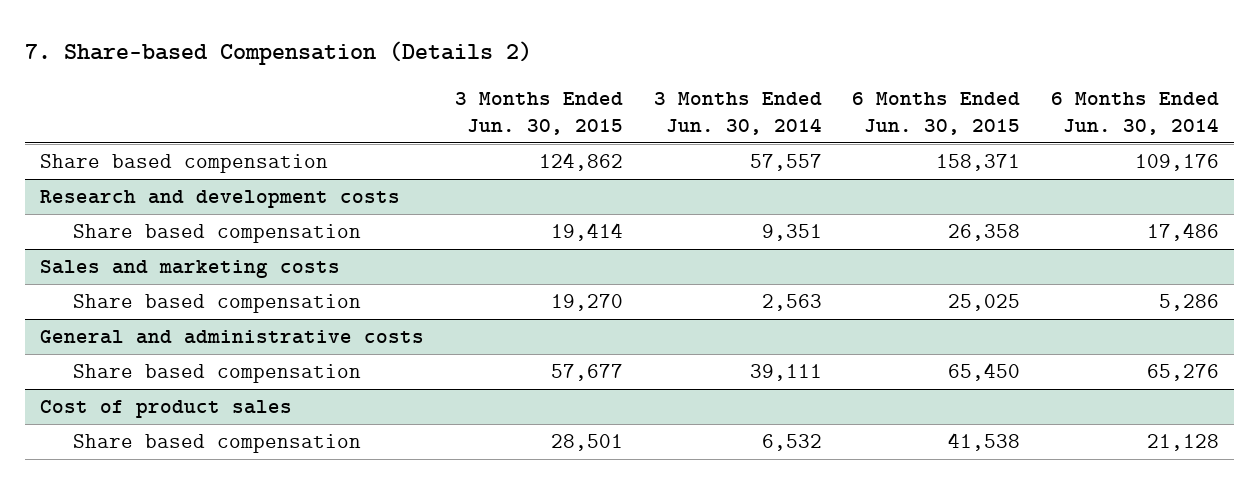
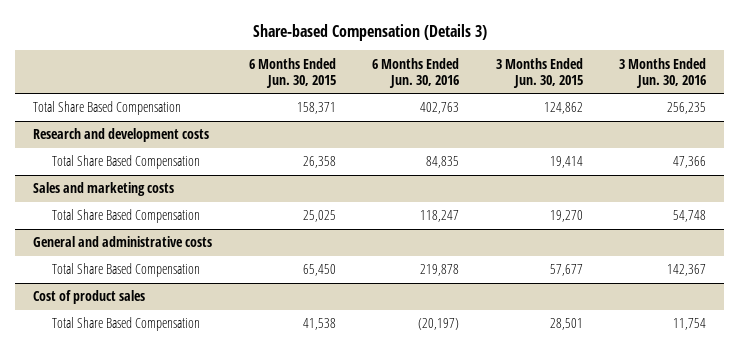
[24,40,532,65] 7. Share-based Compensation (Details 2) -> [252,23,487,41] Share-based Compensation (Details 3)
[653,91,822,135] 3 Months Ended Jun. 30, 2014 -> none
[1051,91,1220,135] 6 Months Ended Jun. 30, 2014 -> none
none -> [372,57,460,88] 6 Months Ended Jun. 30, 2016
none -> [618,57,706,88] 3 Months Ended Jun. 30, 2016
[39,154,328,174] Share based compensation -> [33,101,182,116] Total Share Based Compensation
[73,224,362,244] Share based compensation -> [52,155,201,170] Total Share Based Compensation
[73,294,362,314] Share based compensation -> [52,209,201,224] Total Share Based Compensation
[73,364,362,384] Share based compensation -> [52,263,201,278] Total Share Based Compensation
[73,434,362,454] Share based compensation -> [52,317,201,332] Total Share Based Compensation

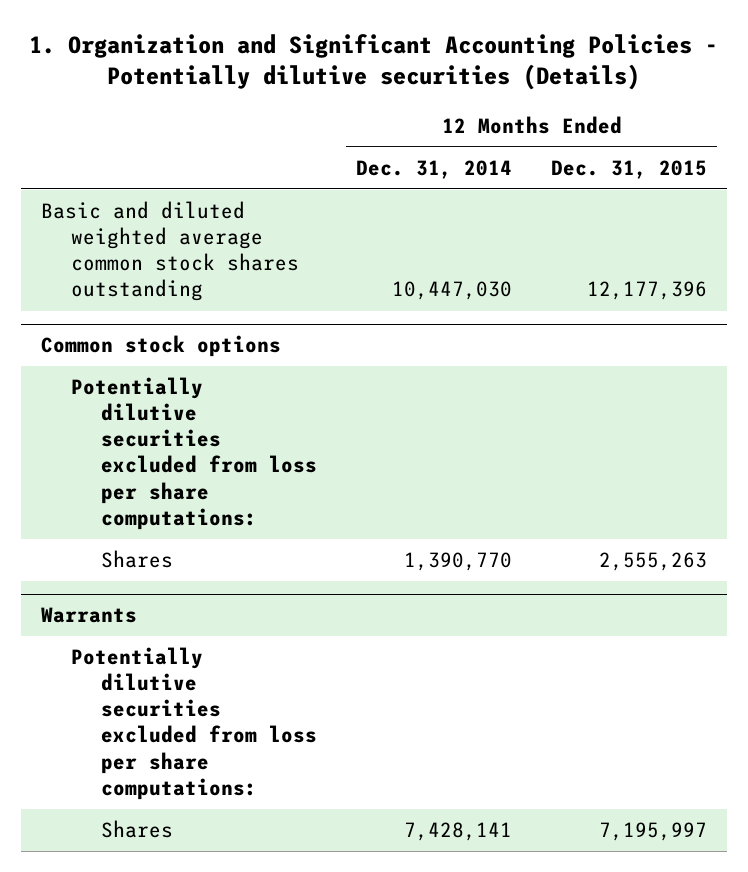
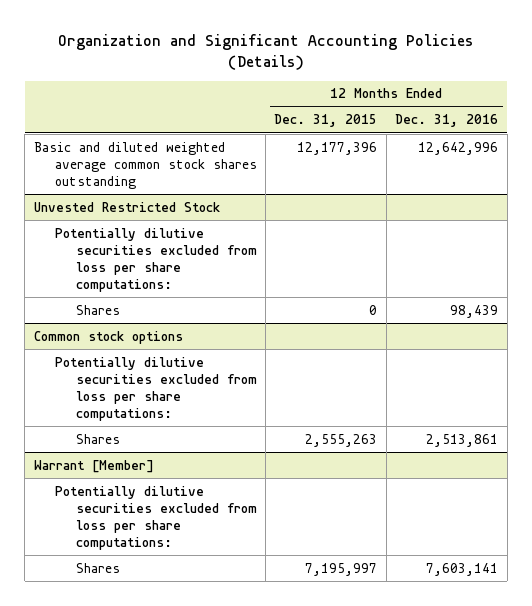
[29,33,719,91] 1. Organization and Significant Accounting Policies - Potentially dilutive securities (Details) -> [57,33,473,70] Organization and Significant Accounting Policies (Details)
[356,159,513,179] Dec. 31, 2014 -> none
none -> [395,114,499,128] Dec. 31, 2016
none -> [33,201,220,212] Unvested Restricted Stock
none -> [54,227,257,293] Potentially dilutive securities excluded from loss per share computations:
none -> [75,304,120,315] Shares
[40,607,137,624] Warrants -> [33,459,154,473] Warrant [Member]

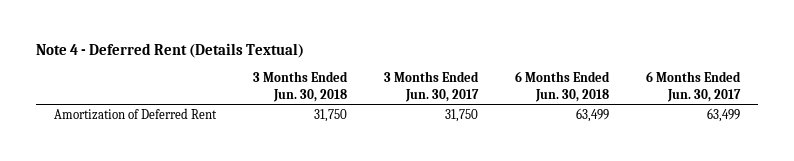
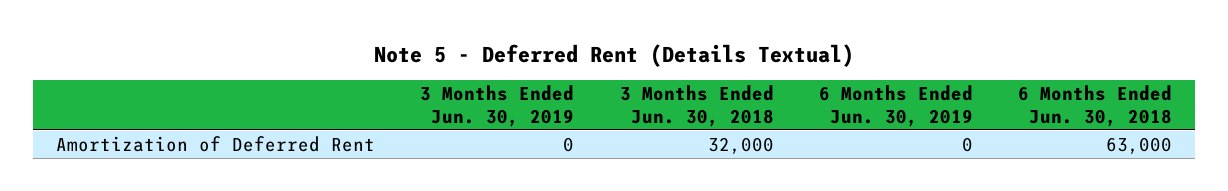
[35,43,304,59] Note 4 - Deferred Rent (Details Textual) -> [374,43,855,67] Note 5 - Deferred Rent (Details Textual)
[383,71,479,102] 3 Months Ended Jun. 30, 2017 -> none
[645,71,741,102] 6 Months Ended Jun. 30, 2017 -> none
none -> [420,85,575,127] 3 Months Ended Jun. 30, 2019
none -> [819,85,974,127] 6 Months Ended Jun. 30, 2019
[314,109,348,123] 31,750 -> [707,136,774,154] 32,000
[575,108,609,123] 63,499 -> [1106,136,1173,154] 63,000

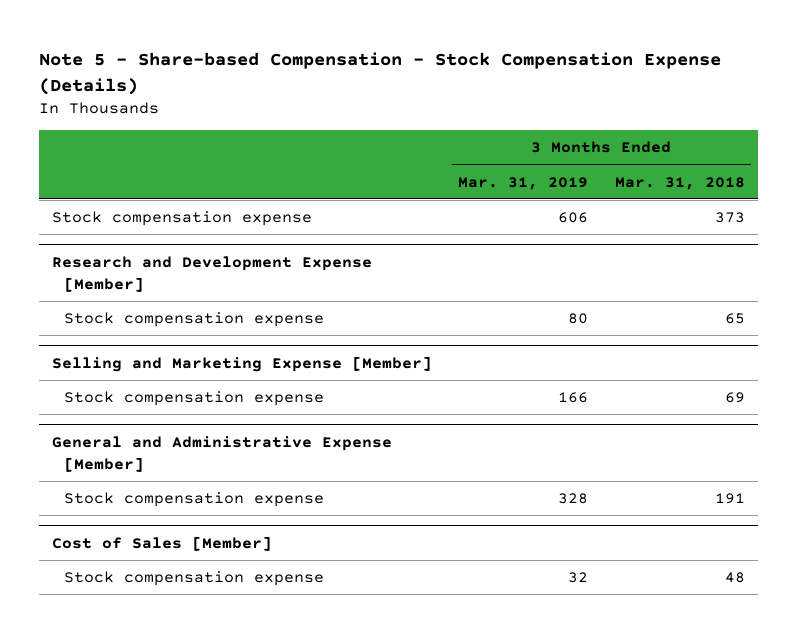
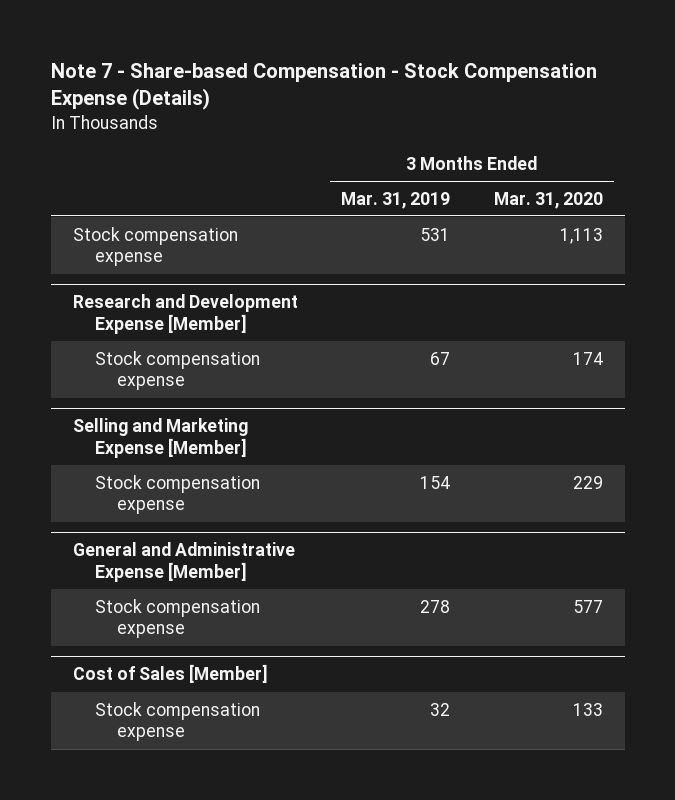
[38,51,721,95] Note 5 - Share-based Compensation - Stock Compensation Expense (Details) -> [50,62,597,111] Note 7 - Share-based Compensation - Stock Compensation Expense (Details)
[614,176,745,190] Mar. 31, 2018 -> none
none -> [493,191,603,209] Mar. 31, 2020
[558,212,589,224] 606 -> [420,227,451,241] 531
[568,313,589,325] 80 -> [430,351,451,365] 67
[558,392,589,404] 166 -> [420,475,451,489] 154
[558,493,589,505] 328 -> [420,599,451,613] 278

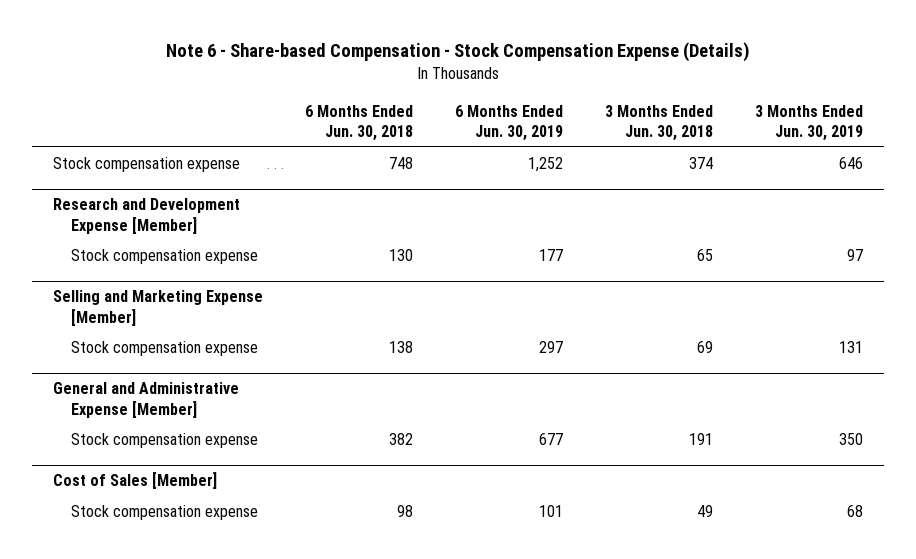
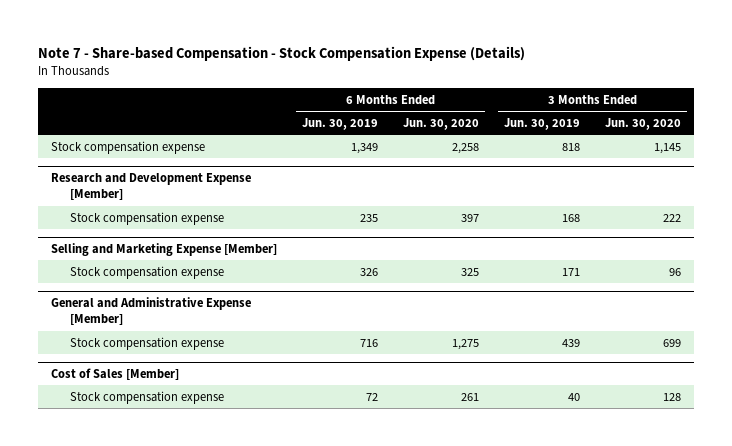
[166,42,751,63] Note 6 - Share-based Compensation - Stock Compensation Expense (Details) -> [38,46,526,62] Note 7 - Share-based Compensation - Stock Compensation Expense (Details)
[305,104,414,142] 6 Months Ended Jun. 30, 2018 -> none
[605,104,714,142] 3 Months Ended Jun. 30, 2018 -> none
none -> [403,117,480,130] Jun. 30, 2020
none -> [605,117,682,130] Jun. 30, 2020
[528,157,564,173] 1,252 -> [350,142,378,154] 1,349
[838,157,863,170] 646 -> [562,142,581,151] 818
[539,249,564,262] 177 -> [359,213,378,222] 235
[846,249,863,262] 97 -> [562,213,581,222] 168
[539,341,564,354] 297 -> [359,267,378,276] 326
[838,341,863,354] 131 -> [562,267,581,276] 171
[539,433,564,446] 677 -> [359,338,378,347] 716
[838,433,863,446] 350 -> [562,338,581,347] 439
[539,505,564,518] 101 -> [365,392,378,401] 72
[846,505,863,518] 68 -> [568,392,581,401] 40

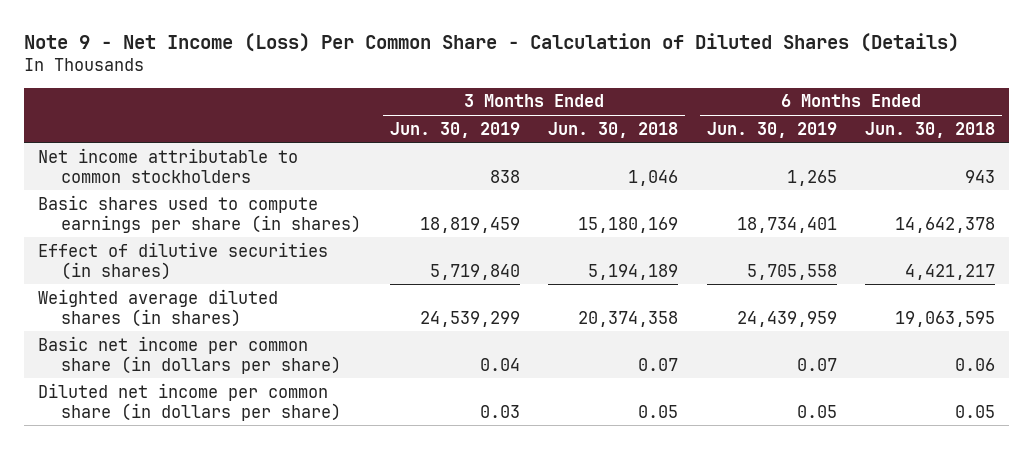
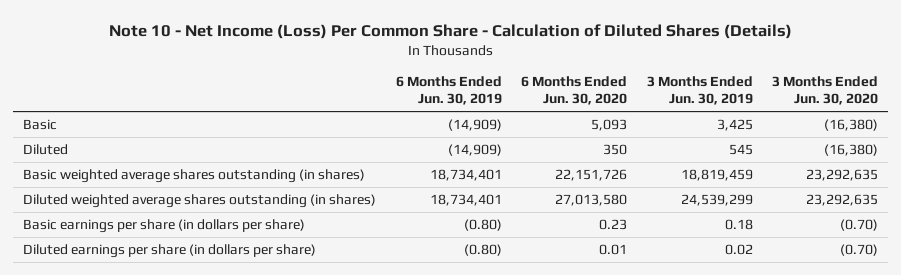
[23,33,959,53] Note 9 - Net Income (Loss) Per Common Share - Calculation of Diluted Shares (Details) -> [108,23,792,39] Note 10 - Net Income (Loss) Per Common Share - Calculation of Diluted Shares (Details)
[548,121,679,138] Jun. 30, 2018 -> none
[865,121,996,138] Jun. 30, 2018 -> none
none -> [521,75,628,106] 6 Months Ended Jun. 30, 2020
none -> [772,75,879,106] 3 Months Ended Jun. 30, 2020
[38,147,299,183] Net income attributable to common stockholders -> none
[38,241,329,280] Effect of dilutive securities (in shares) -> none
none -> [23,118,58,130] Basic
none -> [23,143,69,155] Diluted
[38,194,362,233] Basic shares used to compute earnings per share (in shares) -> [23,168,366,183] Basic weighted average shares outstanding (in shares)
[38,288,279,327] Weighted average diluted shares (in shares) -> [23,193,377,208] Diluted weighted average shares outstanding (in shares)
[736,310,837,327] 24,439,959 -> [429,193,502,206] 18,734,401
[38,335,342,374] Basic net income per common share (in dollars per share) -> [23,218,306,233] Basic earnings per share (in dollars per share)
[479,357,520,371] 0.04 -> [724,218,753,230] 0.18
[796,357,837,371] 0.07 -> [463,218,502,231] (0.80)
[38,382,342,421] Diluted net income per common share (in dollars per share) -> [23,243,317,258] Diluted earnings per share (in dollars per share)
[479,404,520,418] 0.03 -> [724,243,753,255] 0.02
[796,404,837,418] 0.05 -> [463,243,502,256] (0.80)

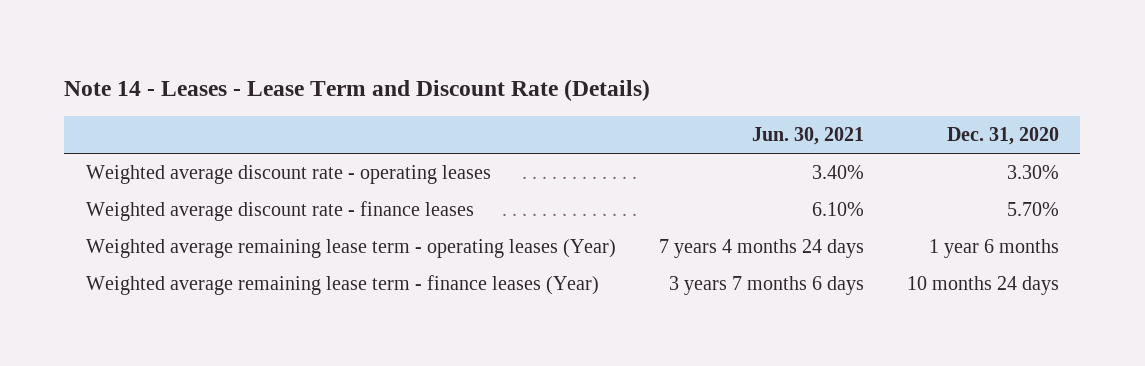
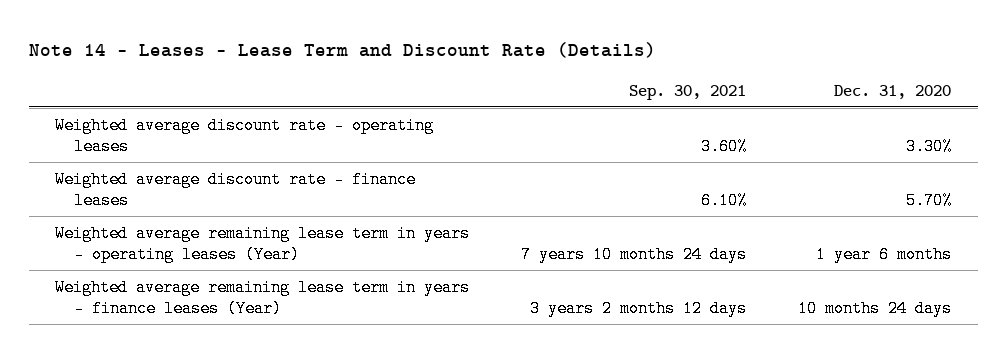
[751,127,864,146] Jun. 30, 2021 -> none
none -> [629,84,747,100] Sep. 30, 2021
[85,239,616,259] Weighted average remaining lease term - operating leases (Year) -> [55,224,471,264] Weighted average remaining lease term in years - operating leases (Year)
[85,275,599,296] Weighted average remaining lease term - finance leases (Year) -> [55,278,471,318] Weighted average remaining lease term in years - finance leases (Year)

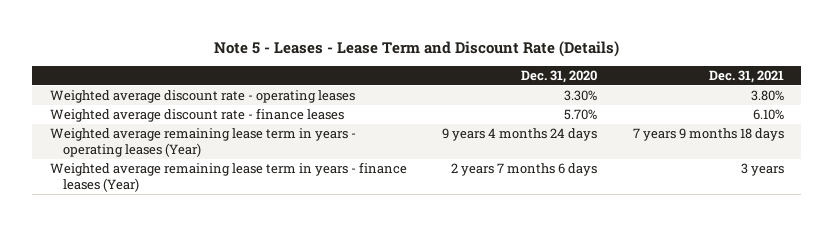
[28,42,656,59] Note 14 - Leases - Lease Term and Discount Rate (Details) -> [213,40,619,57] Note 5 - Leases - Lease Term and Discount Rate (Details)
[629,84,747,100] Sep. 30, 2021 -> none
none -> [708,70,784,84] Dec. 31, 2021
[816,246,953,264] 1 year 6 months -> [442,128,598,142] 9 years 4 months 24 days
[798,300,953,318] 10 months 24 days -> [451,163,598,177] 2 years 7 months 6 days

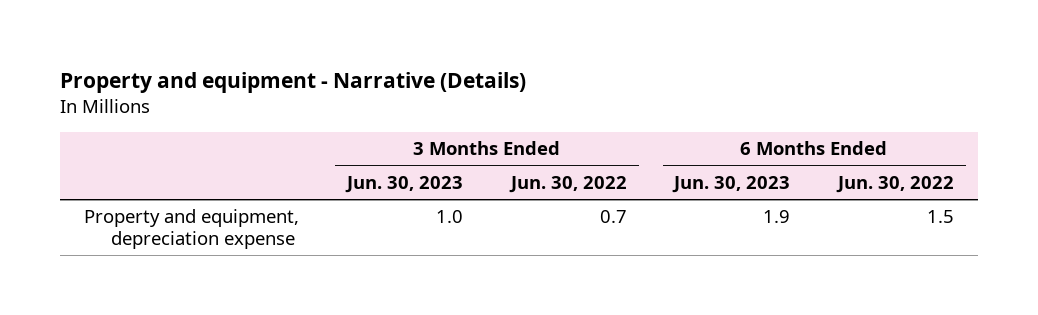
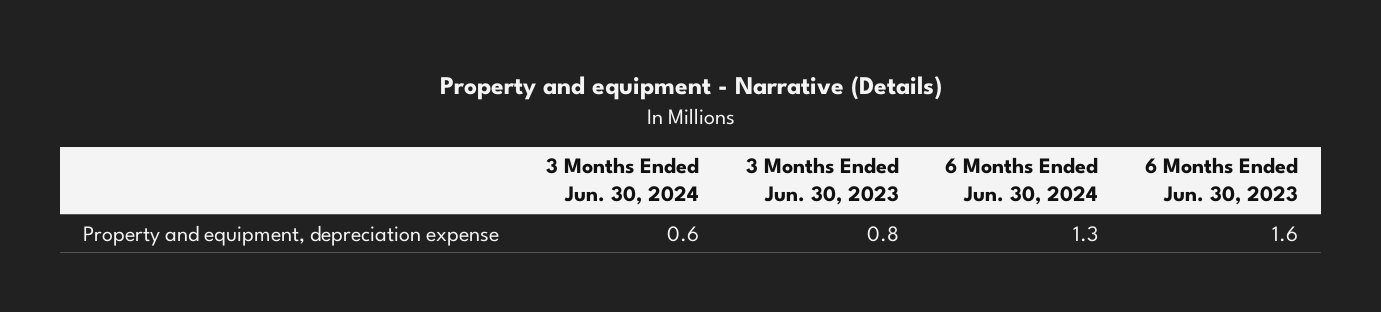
[508,175,627,193] Jun. 30, 2022 -> none
[836,175,955,193] Jun. 30, 2022 -> none
none -> [545,157,699,206] 3 Months Ended Jun. 30, 2024
none -> [945,157,1099,206] 6 Months Ended Jun. 30, 2024
[435,210,463,224] 1.0 -> [866,225,899,242] 0.8
[763,210,791,224] 1.9 -> [1271,225,1298,242] 1.6

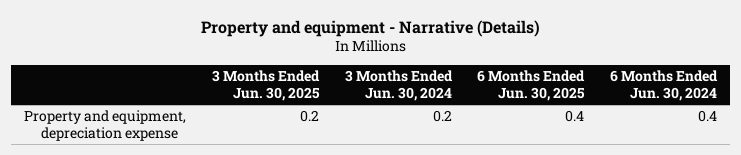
[745,157,899,206] 3 Months Ended Jun. 30, 2023 -> none
[1144,157,1298,206] 6 Months Ended Jun. 30, 2023 -> none
none -> [211,70,320,101] 3 Months Ended Jun. 30, 2025
none -> [477,70,586,101] 6 Months Ended Jun. 30, 2025
[666,225,699,242] 0.6 -> [432,110,452,123] 0.2
[1073,225,1099,242] 1.3 -> [698,110,718,123] 0.4

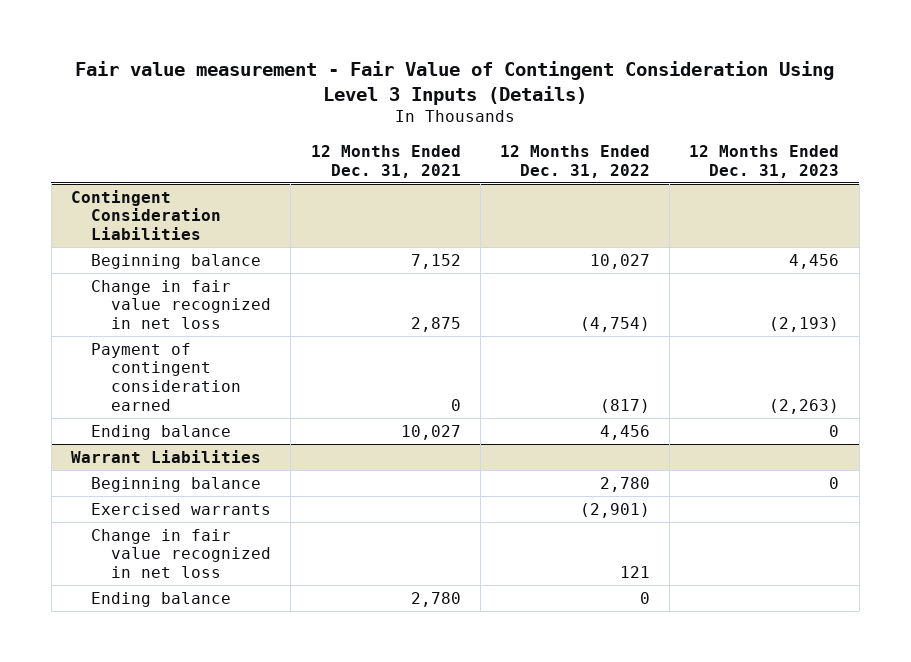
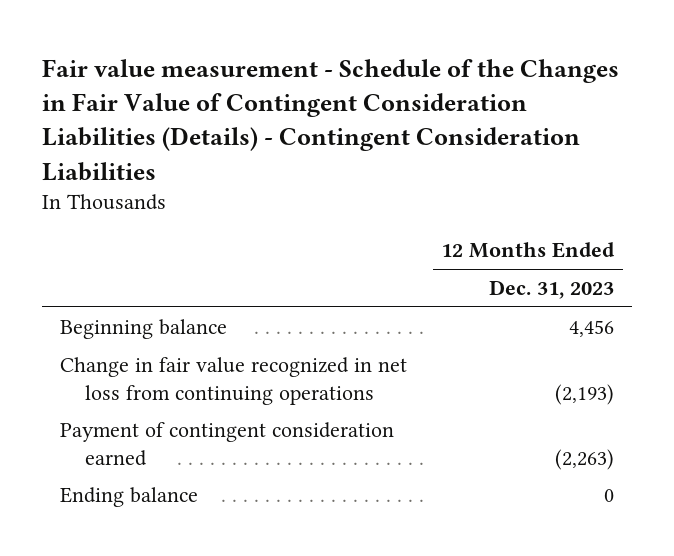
[75,61,835,105] Fair value measurement - Fair Value of Contingent Consideration Using Level 3 Inputs (Details) -> [42,58,620,181] Fair value measurement - Schedule of the Changes in Fair Value of Contingent Consideration Liabilities (Details) - Contingent Consideration Liabilities
[310,144,461,178] 12 Months Ended Dec. 31, 2021 -> none
[500,144,651,178] 12 Months Ended Dec. 31, 2022 -> none
[71,189,222,241] Contingent Consideration Liabilities -> none
[91,279,272,330] Change in fair value recognized in net loss -> [59,356,407,405] Change in fair value recognized in net loss from continuing operations
[71,449,262,463] Warrant Liabilities -> none
[91,476,262,492] Beginning balance -> none
[91,502,272,515] Exercised warrants -> none
[91,528,272,579] Change in fair value recognized in net loss -> none
[91,591,232,607] Ending balance -> none

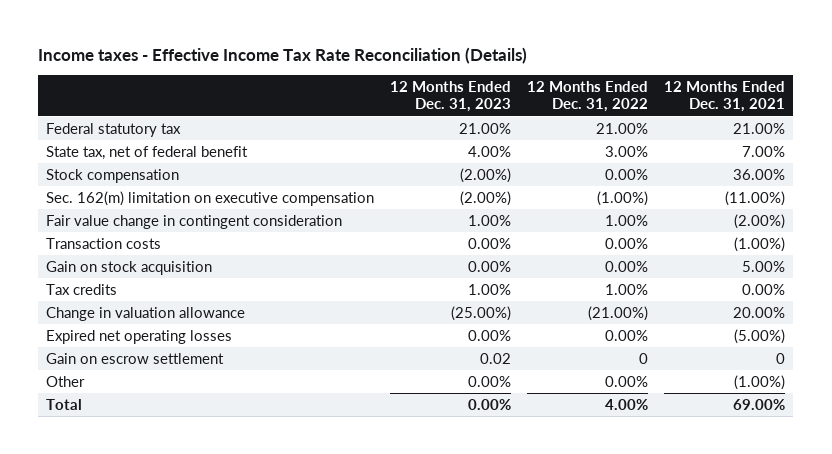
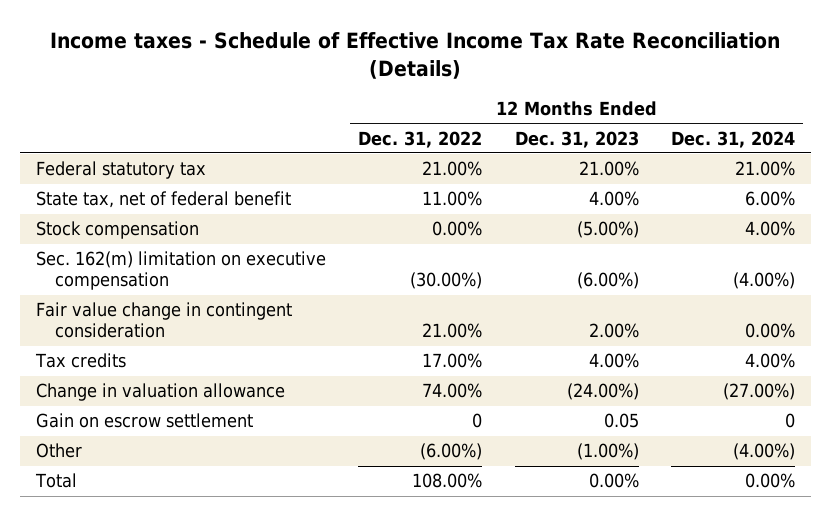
[38,46,528,64] Income taxes - Effective Income Tax Rate Reconciliation (Details) -> [50,31,781,79] Income taxes - Schedule of Effective Income Tax Rate Reconciliation (Details)
[664,80,786,113] 12 Months Ended Dec. 31, 2021 -> none
none -> [670,130,795,148] Dec. 31, 2024
[46,237,162,249] Transaction costs -> none
[46,260,213,275] Gain on stock acquisition -> none
[46,329,233,344] Expired net operating losses -> none
[605,145,649,157] 3.00% -> [422,191,483,207] 11.00%
[460,167,512,183] (2.00%) -> [576,221,639,239] (5.00%)
[460,190,512,206] (2.00%) -> [576,272,639,290] (6.00%)
[597,190,649,206] (1.00%) -> [410,272,483,290] (30.00%)
[468,214,512,226] 1.00% -> [588,323,639,339] 2.00%
[605,214,649,226] 1.00% -> [422,323,483,339] 21.00%
[468,283,512,295] 1.00% -> [588,353,639,369] 4.00%
[605,283,649,295] 1.00% -> [422,353,483,369] 17.00%
[451,305,512,321] (25.00%) -> [566,383,639,401] (24.00%)
[588,305,649,321] (21.00%) -> [422,383,483,399] 74.00%
[480,352,512,364] 0.02 -> [603,413,639,429] 0.05
[468,375,512,387] 0.00% -> [576,443,639,461] (1.00%)
[605,375,649,387] 0.00% -> [420,443,483,461] (6.00%)
[605,398,649,410] 4.00% -> [412,473,483,489] 108.00%

